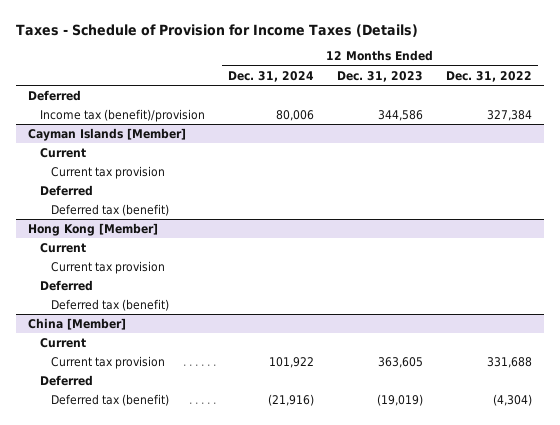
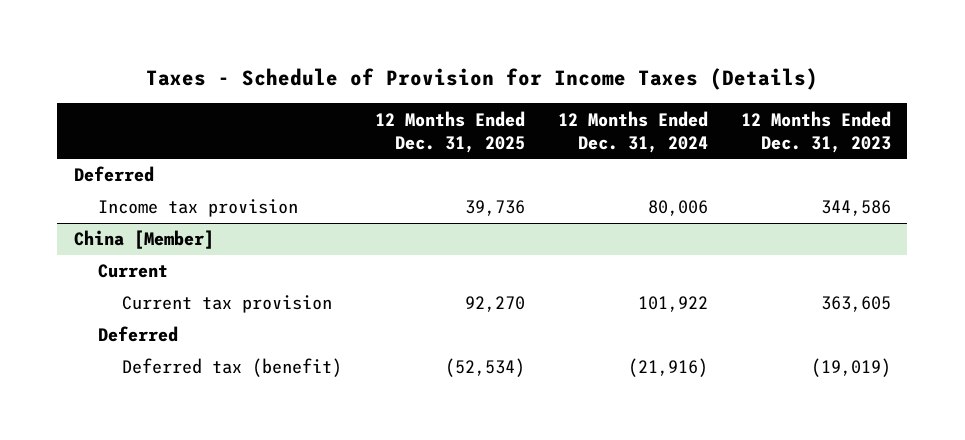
[446,70,533,82] Dec. 31, 2022 -> none
none -> [374,110,525,153] 12 Months Ended Dec. 31, 2025
[28,128,187,142] Cayman Islands [Member] -> none
[39,148,86,159] Current -> none
[51,166,166,180] Current tax provision -> none
[39,185,93,197] Deferred -> none
[51,204,170,217] Deferred tax (benefit) -> none
[28,223,159,237] Hong Kong [Member] -> none
[39,243,86,254] Current -> none
[51,261,166,275] Current tax provision -> none
[39,280,93,292] Deferred -> none
[51,299,170,312] Deferred tax (benefit) -> none
[39,109,205,123] Income tax (benefit)/provision -> [97,199,298,218] Income tax provision

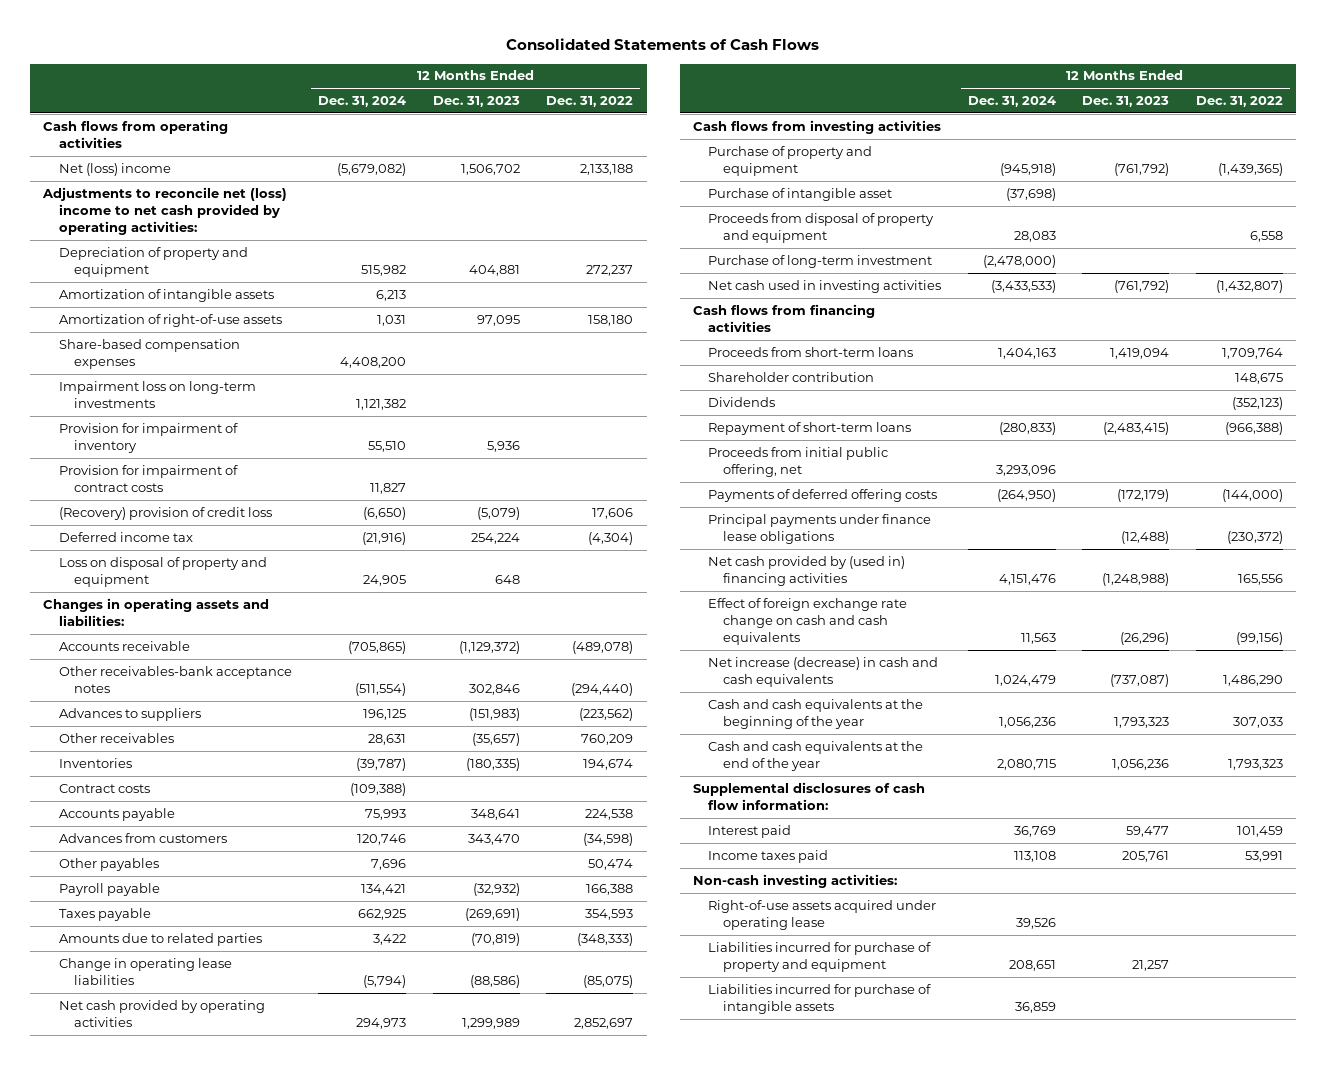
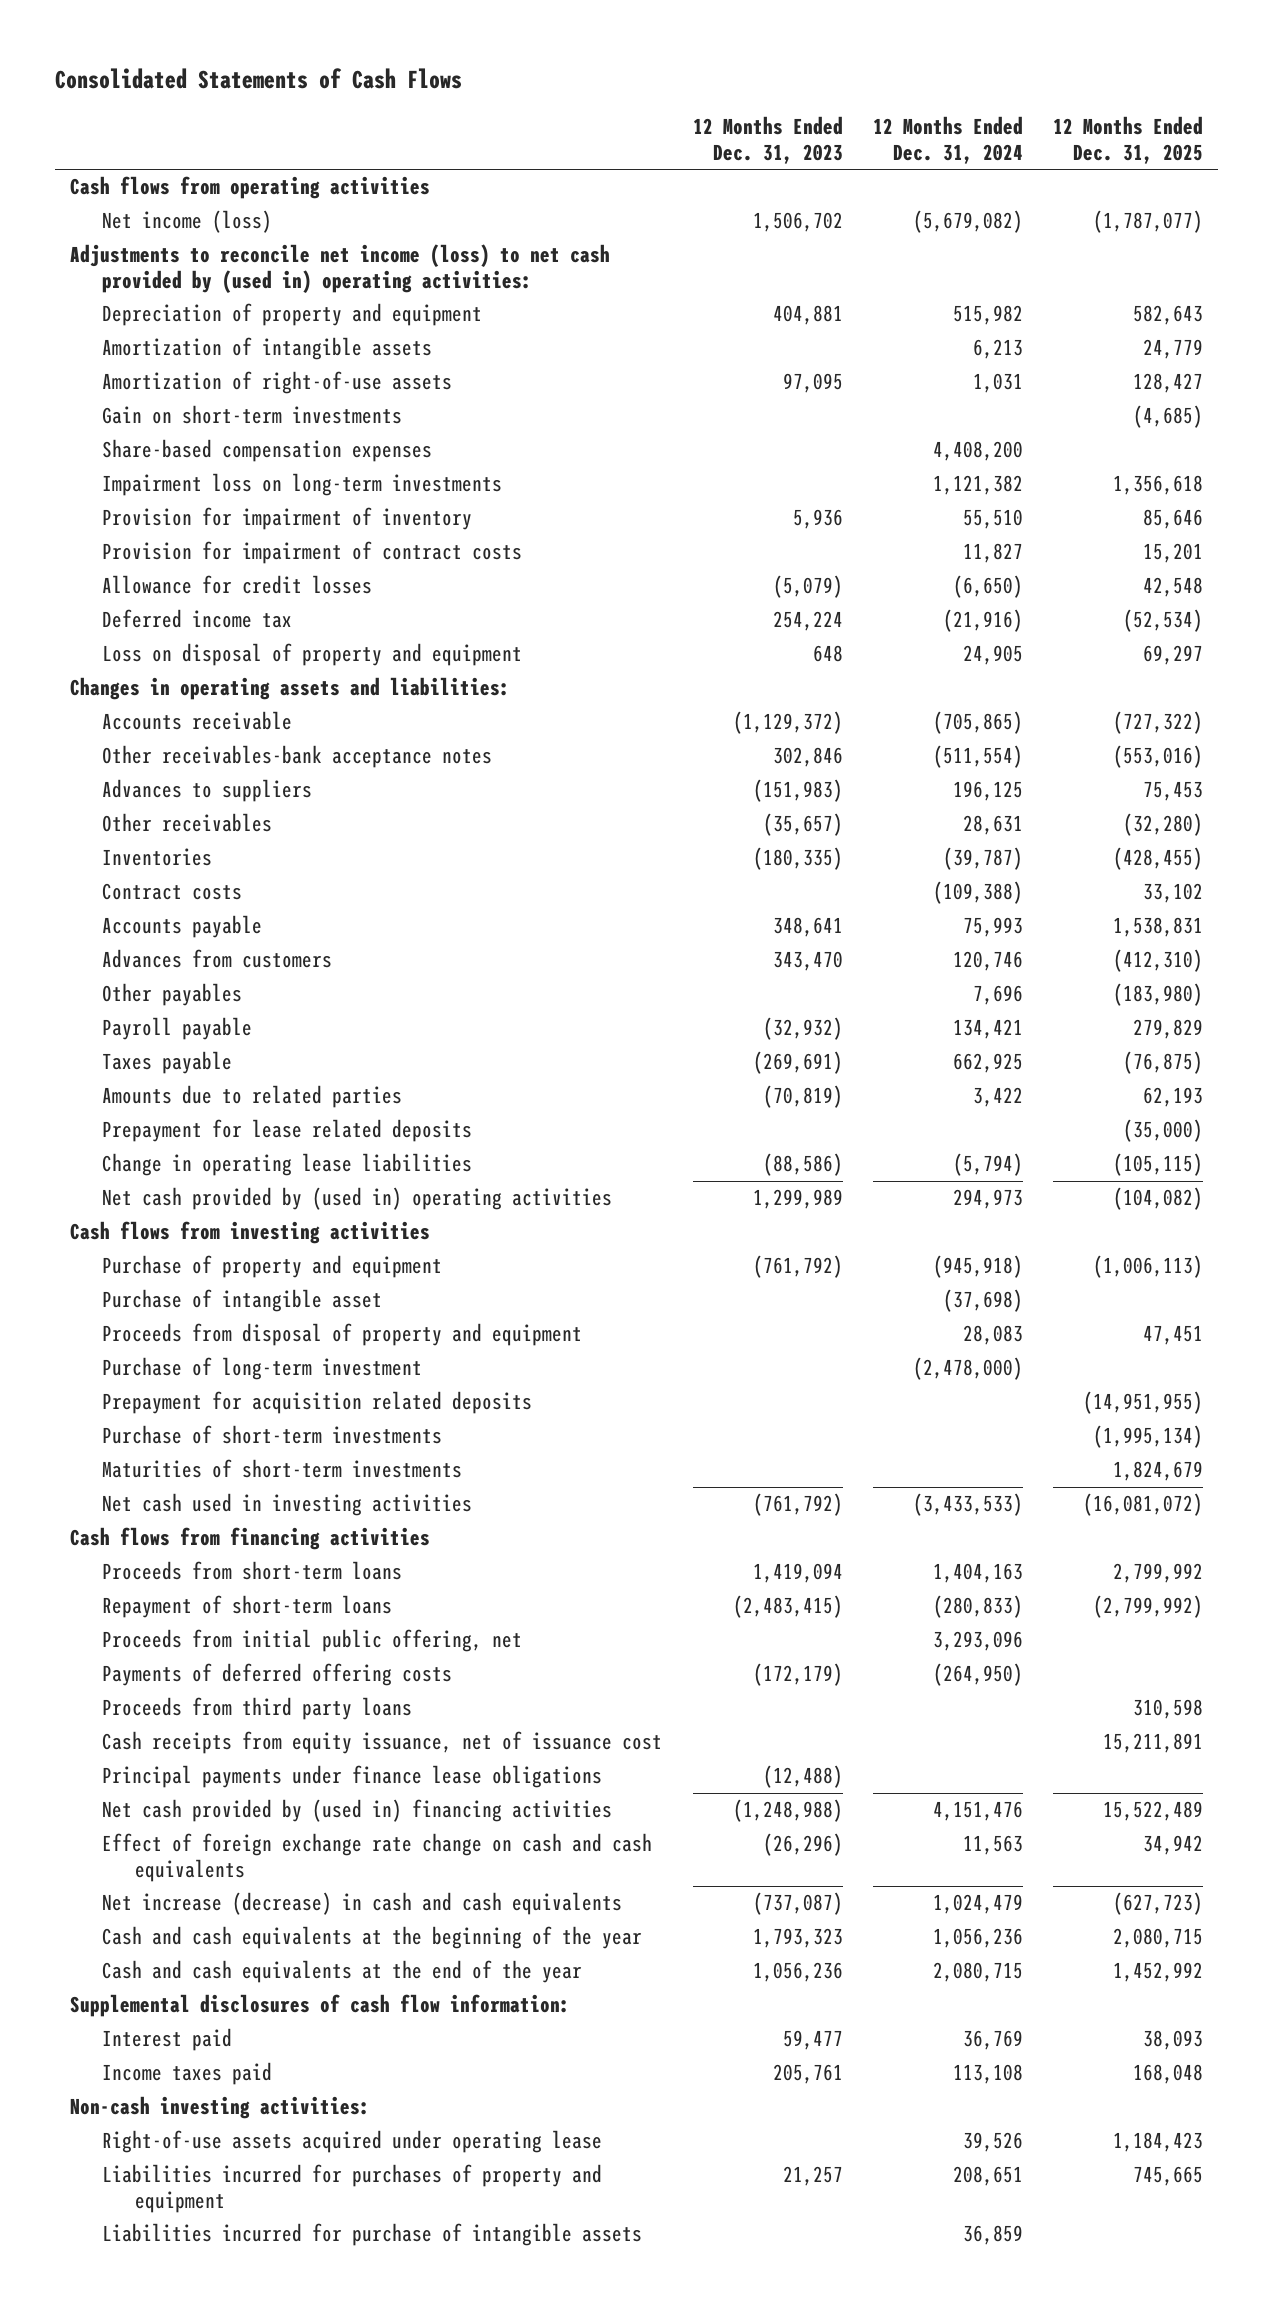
[546,96,634,108] Dec. 31, 2022 -> none
none -> [1053,116,1204,164] 12 Months Ended Dec. 31, 2025
[58,162,171,176] Net (loss) income -> [102,210,273,234] Net income (loss)
[42,186,288,235] Adjustments to reconcile net (loss) income to net cash provided by operating activities: -> [70,244,611,293] Adjustments to reconcile net income (loss) to net cash provided by (used in) operating activities:
none -> [102,405,403,425] Gain on short-term investments
[58,506,272,520] (Recovery) provision of credit loss -> [102,575,373,595] Allowance for credit losses
none -> [102,1119,473,1143] Prepayment for lease related deposits
[58,999,265,1027] Net cash provided by operating activities -> [102,1187,613,1211] Net cash provided by (used in) operating activities
none -> [102,1391,533,1415] Prepayment for acquisition related deposits
none -> [102,1425,443,1445] Purchase of short-term investments
none -> [102,1459,463,1479] Maturities of short-term investments
[708,371,875,382] Shareholder contribution -> none
[708,396,776,407] Dividends -> none
none -> [102,1697,413,1721] Proceeds from third party loans
none -> [102,1731,663,1755] Cash receipts from equity issuance, net of issuance cost
[708,941,932,972] Liabilities incurred for purchase of property and equipment -> [102,2164,603,2213] Liabilities incurred for purchases of property and equipment

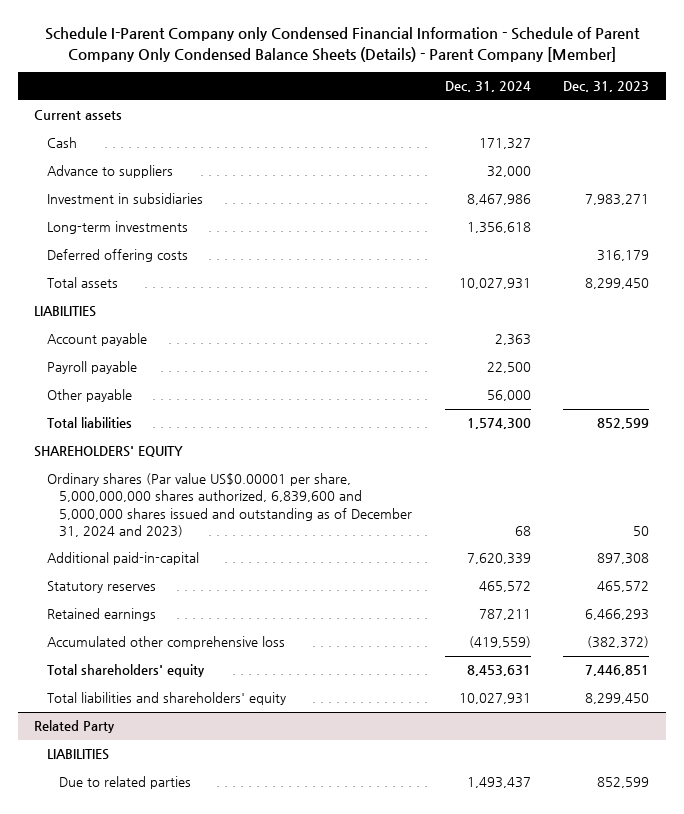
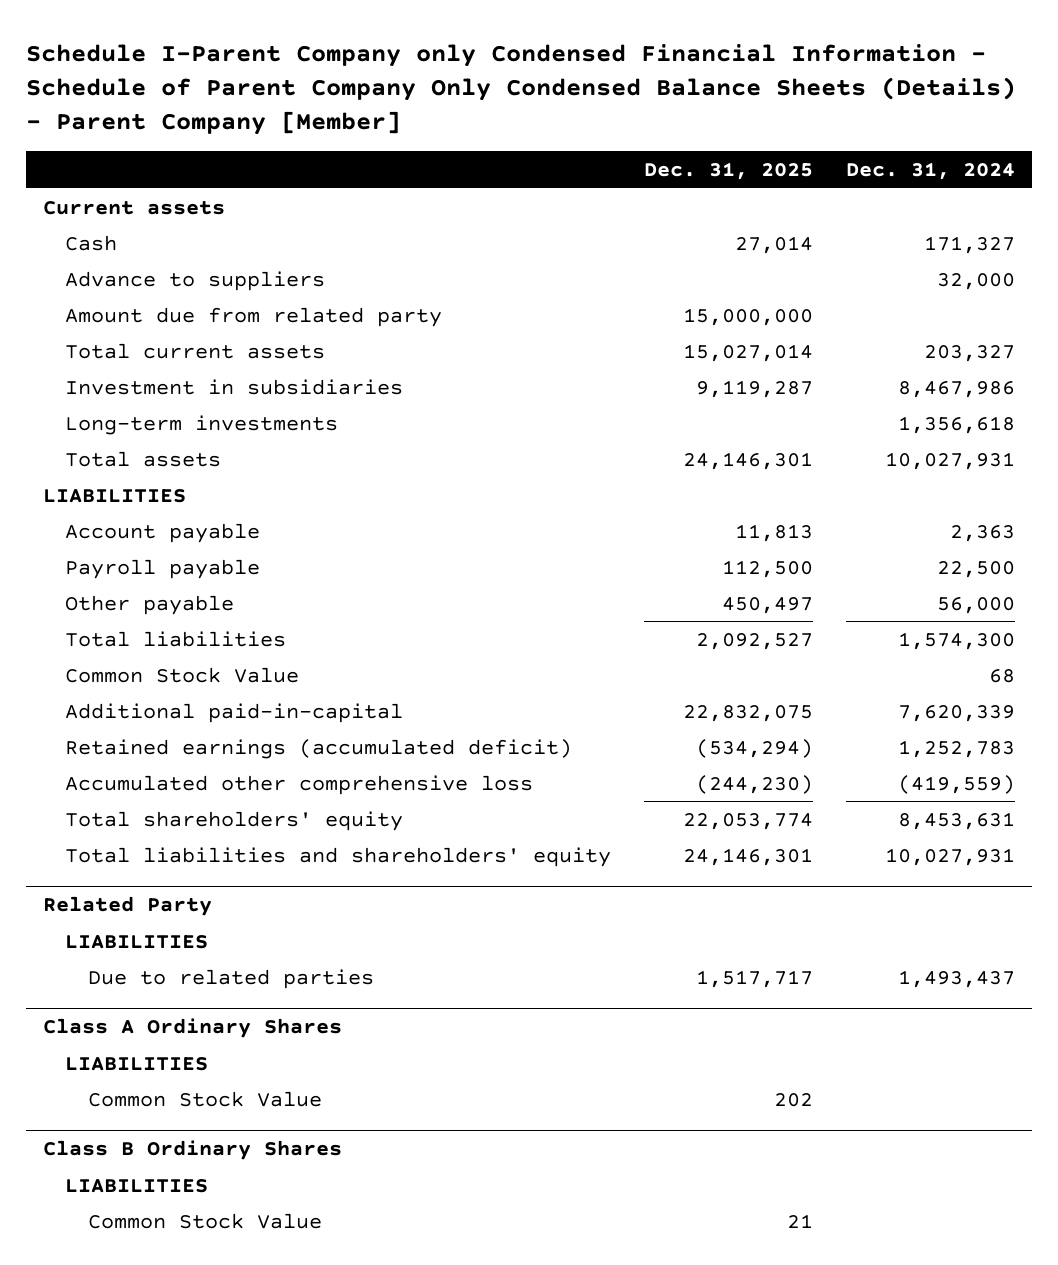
[563,81,650,93] Dec. 31, 2023 -> none
none -> [644,161,814,180] Dec. 31, 2025
none -> [65,306,443,327] Amount due from related party
none -> [65,342,326,359] Total current assets
[46,249,188,263] Deferred offering costs -> none
[34,446,184,458] SHAREHOLDERS' EQUITY -> none
[46,473,412,537] Ordinary shares (Par value US$0.00001 per share, 5,000,000,000 shares authorized, 6,839,600 and 5,000,000 shares issued and outstanding as of December 31, 2024 and 2023) -> [65,666,300,683] Common Stock Value
[46,581,156,594] Statutory reserves -> none
[46,608,156,622] Retained earnings -> [65,738,573,759] Retained earnings (accumulated deficit)
[478,609,531,621] 787,211 -> [898,739,1016,758] 1,252,783
none -> [42,1018,342,1039] Class A Ordinary Shares
none -> [65,1056,209,1071] LIABILITIES
none -> [87,1090,322,1107] Common Stock Value
none -> [42,1140,342,1161] Class B Ordinary Shares
none -> [65,1178,209,1193] LIABILITIES
none -> [87,1212,322,1229] Common Stock Value

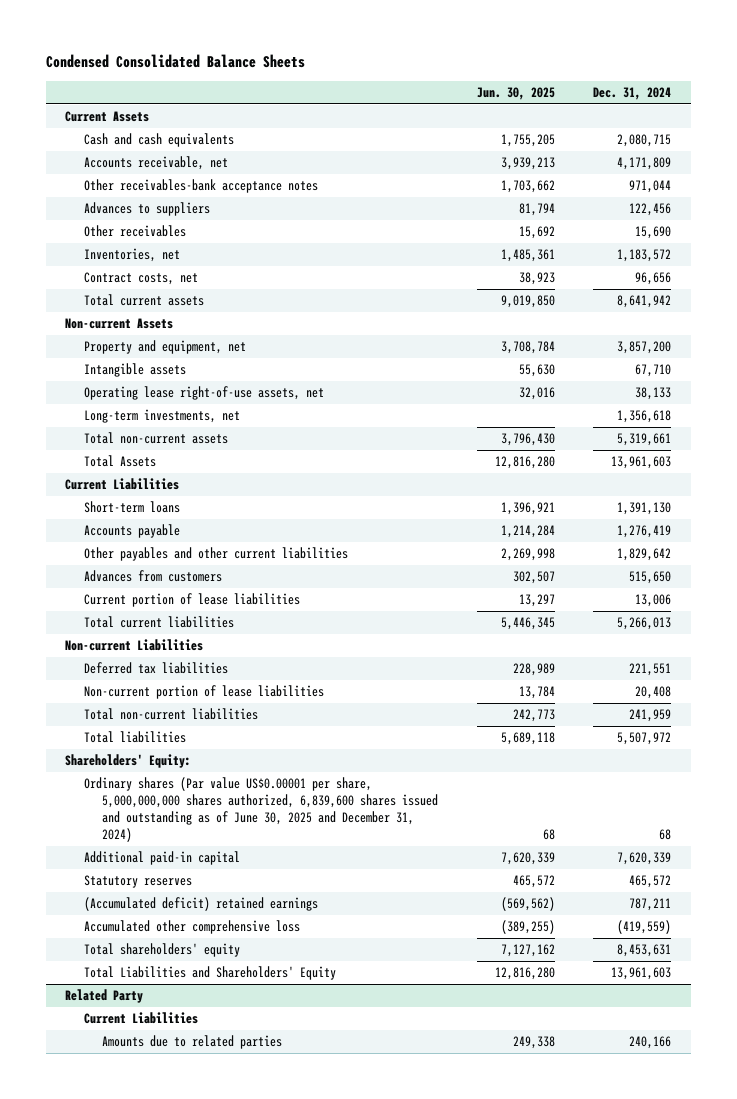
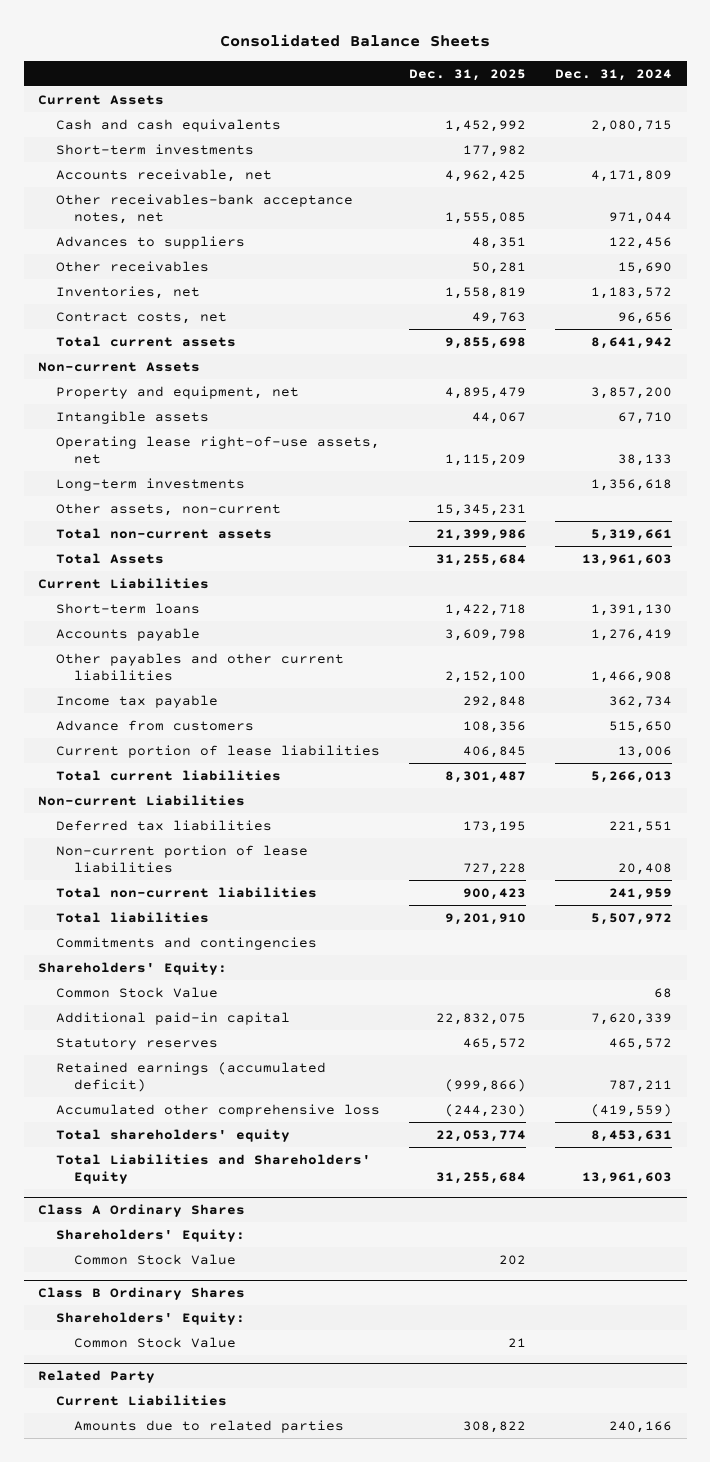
[46,54,306,69] Condensed Consolidated Balance Sheets -> [220,34,491,48] Consolidated Balance Sheets
[476,87,555,101] Jun. 30, 2025 -> none
none -> [409,68,527,81] Dec. 31, 2025
none -> [56,143,255,155] Short-term investments
[83,179,318,194] Other receivables-bank acceptance notes -> [56,193,354,224] Other receivables-bank acceptance notes, net
[83,409,240,424] Long-term investments, net -> [56,477,246,491] Long-term investments
none -> [56,502,282,516] Other assets, non-current
[617,548,672,562] 1,829,642 -> [591,670,673,683] 1,466,908
none -> [56,694,219,708] Income tax payable
[83,570,222,583] Advances from customers -> [56,719,255,731] Advance from customers
none -> [56,936,318,950] Commitments and contingencies
[83,777,439,843] Ordinary shares (Par value US$0.00001 per share, 5,000,000,000 shares authorized, 6,839,600 shares issued and outstanding as of June 30, 2025 and December 31, 2024) -> [56,986,219,998] Common Stock Value
[83,897,318,912] (Accumulated deficit) retained earnings -> [56,1061,327,1092] Retained earnings (accumulated deficit)
none -> [38,1204,246,1218] Class A Ordinary Shares
none -> [56,1228,246,1242] Shareholders' Equity:
none -> [74,1253,237,1265] Common Stock Value
none -> [38,1287,246,1301] Class B Ordinary Shares
none -> [56,1311,246,1325] Shareholders' Equity:
none -> [74,1336,237,1348] Common Stock Value

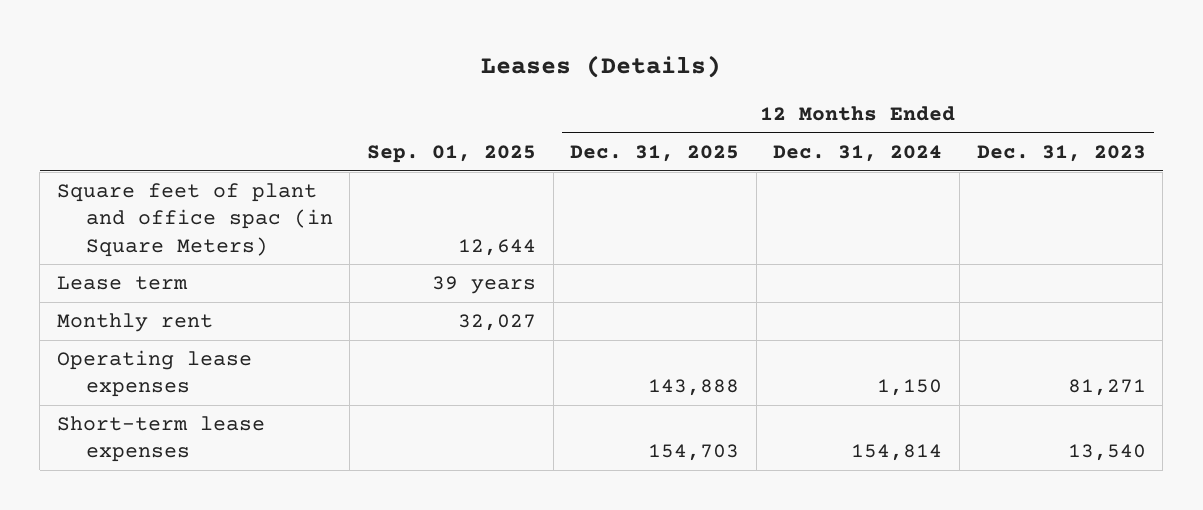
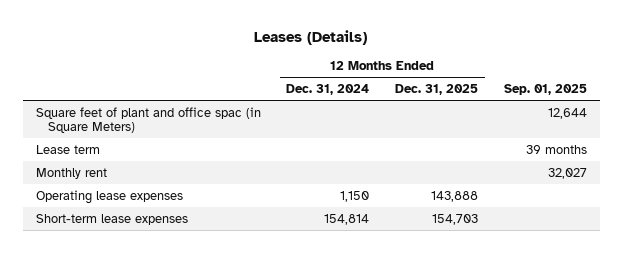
[976,144,1146,162] Dec. 31, 2023 -> none
[431,276,536,295] 39 years -> [525,144,587,154] 39 months

